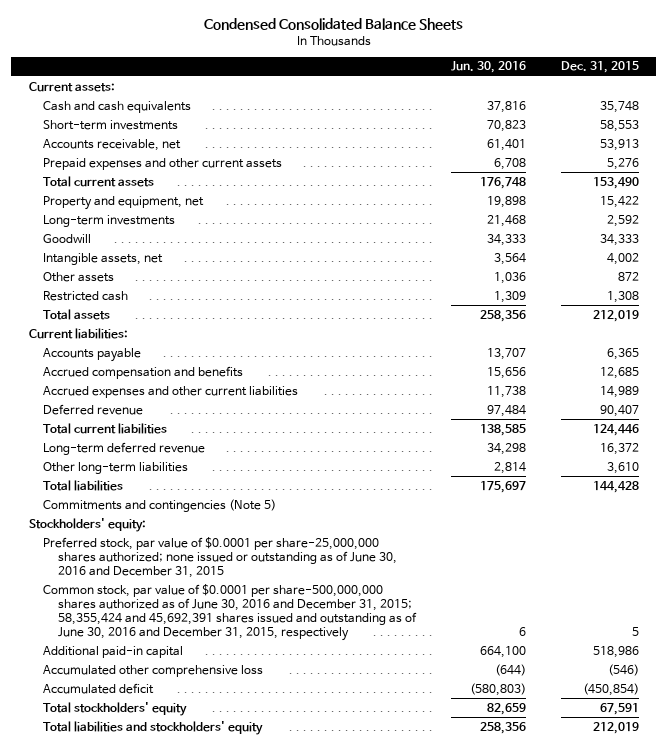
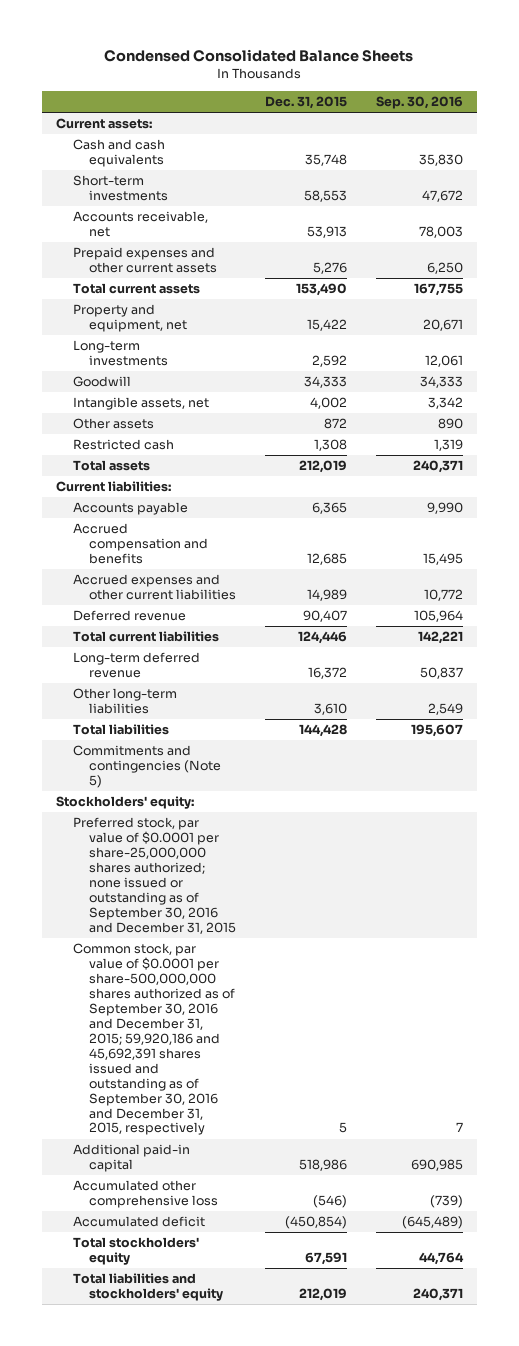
[450,61,526,74] Jun. 30, 2016 -> none
none -> [375,96,463,110] Sep. 30, 2016
[43,536,397,578] Preferred stock, par value of $0.0001 per share-25,000,000 shares authorized; none issued or outstanding as of June 30, 2016 and December 31, 2015 -> [72,817,236,934] Preferred stock, par value of $0.0001 per share-25,000,000 shares authorized; none issued or outstanding as of September 30, 2016 and December 31, 2015
[43,583,417,641] Common stock, par value of $0.0001 per share-500,000,000 shares authorized as of June 30, 2016 and December 31, 2015; 58,355,424 and 45,692,391 shares issued and outstanding as of June 30, 2016 and December 31, 2015, respectively -> [72,943,235,1136] Common stock, par value of $0.0001 per share-500,000,000 shares authorized as of September 30, 2016 and December 31, 2015; 59,920,186 and 45,692,391 shares issued and outstanding as of September 30, 2016 and December 31, 2015, respectively

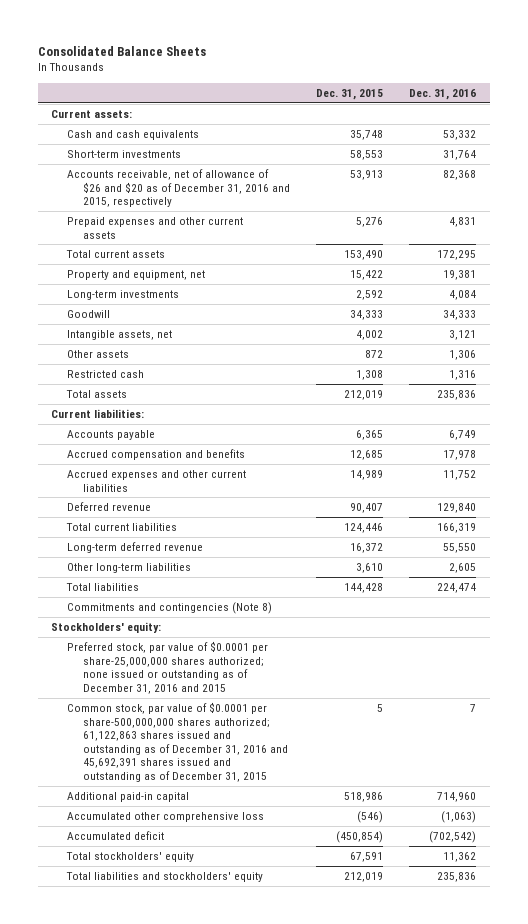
[104,49,414,63] Condensed Consolidated Balance Sheets -> [38,45,207,56] Consolidated Balance Sheets
[375,96,463,110] Sep. 30, 2016 -> none
none -> [409,89,477,101] Dec. 31, 2016
[72,211,208,238] Accounts receivable, net -> [67,169,291,208] Accounts receivable, net of allowance of $26 and $20 as of December 31, 2016 and 2015, respectively
[72,745,221,789] Commitments and contingencies (Note 5) -> [67,602,273,615] Commitments and contingencies (Note 8)
[72,817,236,934] Preferred stock, par value of $0.0001 per share-25,000,000 shares authorized; none issued or outstanding as of September 30, 2016 and December 31, 2015 -> [67,641,269,694] Preferred stock, par value of $0.0001 per share-25,000,000 shares authorized; none issued or outstanding as of December 31, 2016 and 2015
[72,943,235,1136] Common stock, par value of $0.0001 per share-500,000,000 shares authorized as of September 30, 2016 and December 31, 2015; 59,920,186 and 45,692,391 shares issued and outstanding as of September 30, 2016 and December 31, 2015, respectively -> [67,702,289,782] Common stock, par value of $0.0001 per share-500,000,000 shares authorized; 61,122,863 shares issued and outstanding as of December 31, 2016 and 45,692,391 shares issued and outstanding as of December 31, 2015

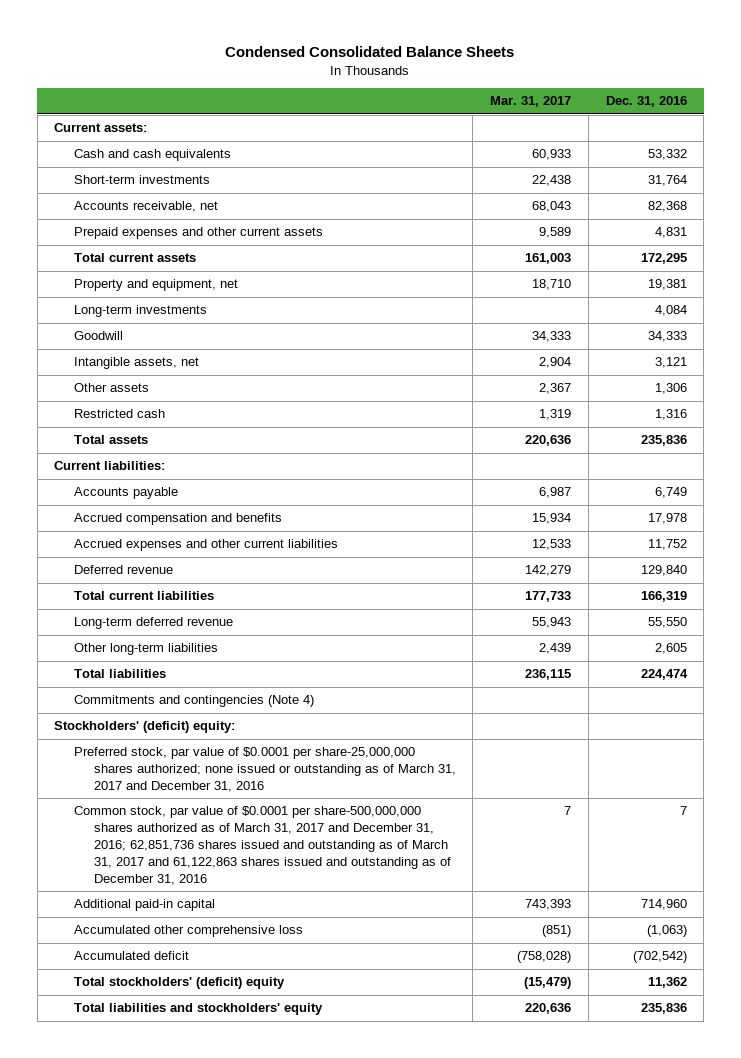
[38,45,207,56] Consolidated Balance Sheets -> [225,46,515,58] Condensed Consolidated Balance Sheets
[316,89,384,101] Dec. 31, 2015 -> none
none -> [490,96,572,108] Mar. 31, 2017
[67,169,291,208] Accounts receivable, net of allowance of $26 and $20 as of December 31, 2016 and 2015, respectively -> [73,201,218,213] Accounts receivable, net
[67,602,273,615] Commitments and contingencies (Note 8) -> [73,695,314,708] Commitments and contingencies (Note 4)
[51,622,162,634] Stockholders' equity: -> [54,721,236,734] Stockholders' (deficit) equity:
[67,641,269,694] Preferred stock, par value of $0.0001 per share-25,000,000 shares authorized; none issued or outstanding as of December 31, 2016 and 2015 -> [73,747,456,793] Preferred stock, par value of $0.0001 per share-25,000,000 shares authorized; none issued or outstanding as of March 31, 2017 and December 31, 2016
[67,702,289,782] Common stock, par value of $0.0001 per share-500,000,000 shares authorized; 61,122,863 shares issued and outstanding as of December 31, 2016 and 45,692,391 shares issued and outstanding as of December 31, 2015 -> [73,806,451,885] Common stock, par value of $0.0001 per share-500,000,000 shares authorized as of March 31, 2017 and December 31, 2016; 62,851,736 shares issued and outstanding as of March 31, 2017 and 61,122,863 shares issued and outstanding as of December 31, 2016
[66,852,195,863] Total stockholders' equity -> [73,977,285,990] Total stockholders' (deficit) equity

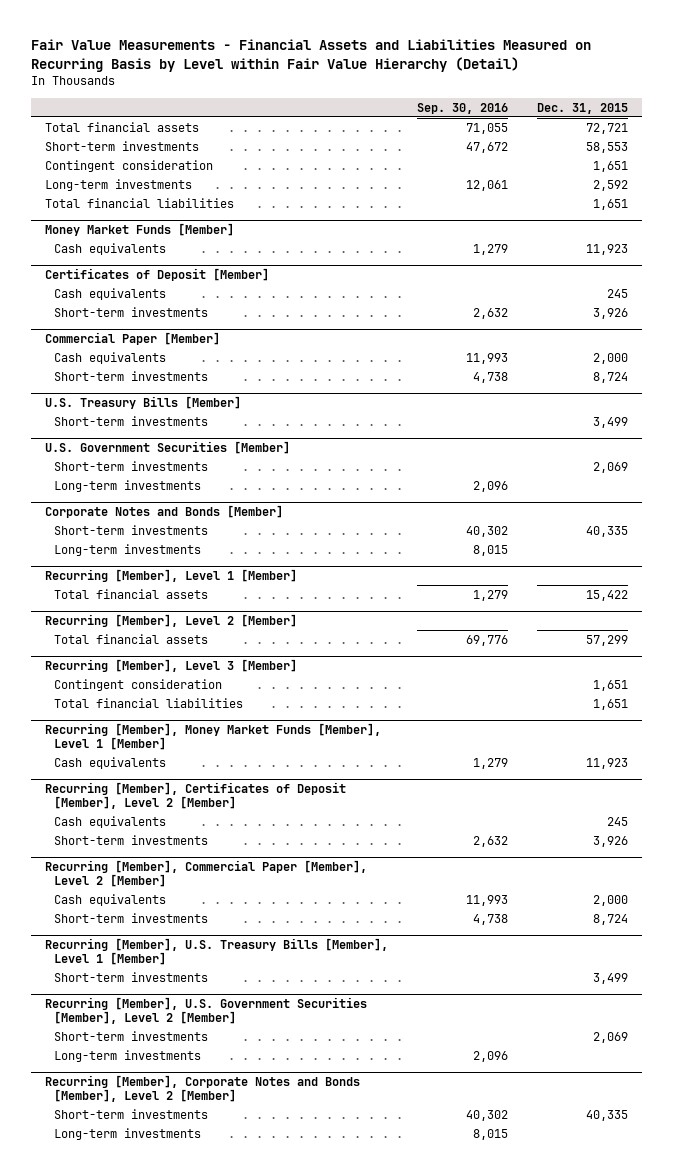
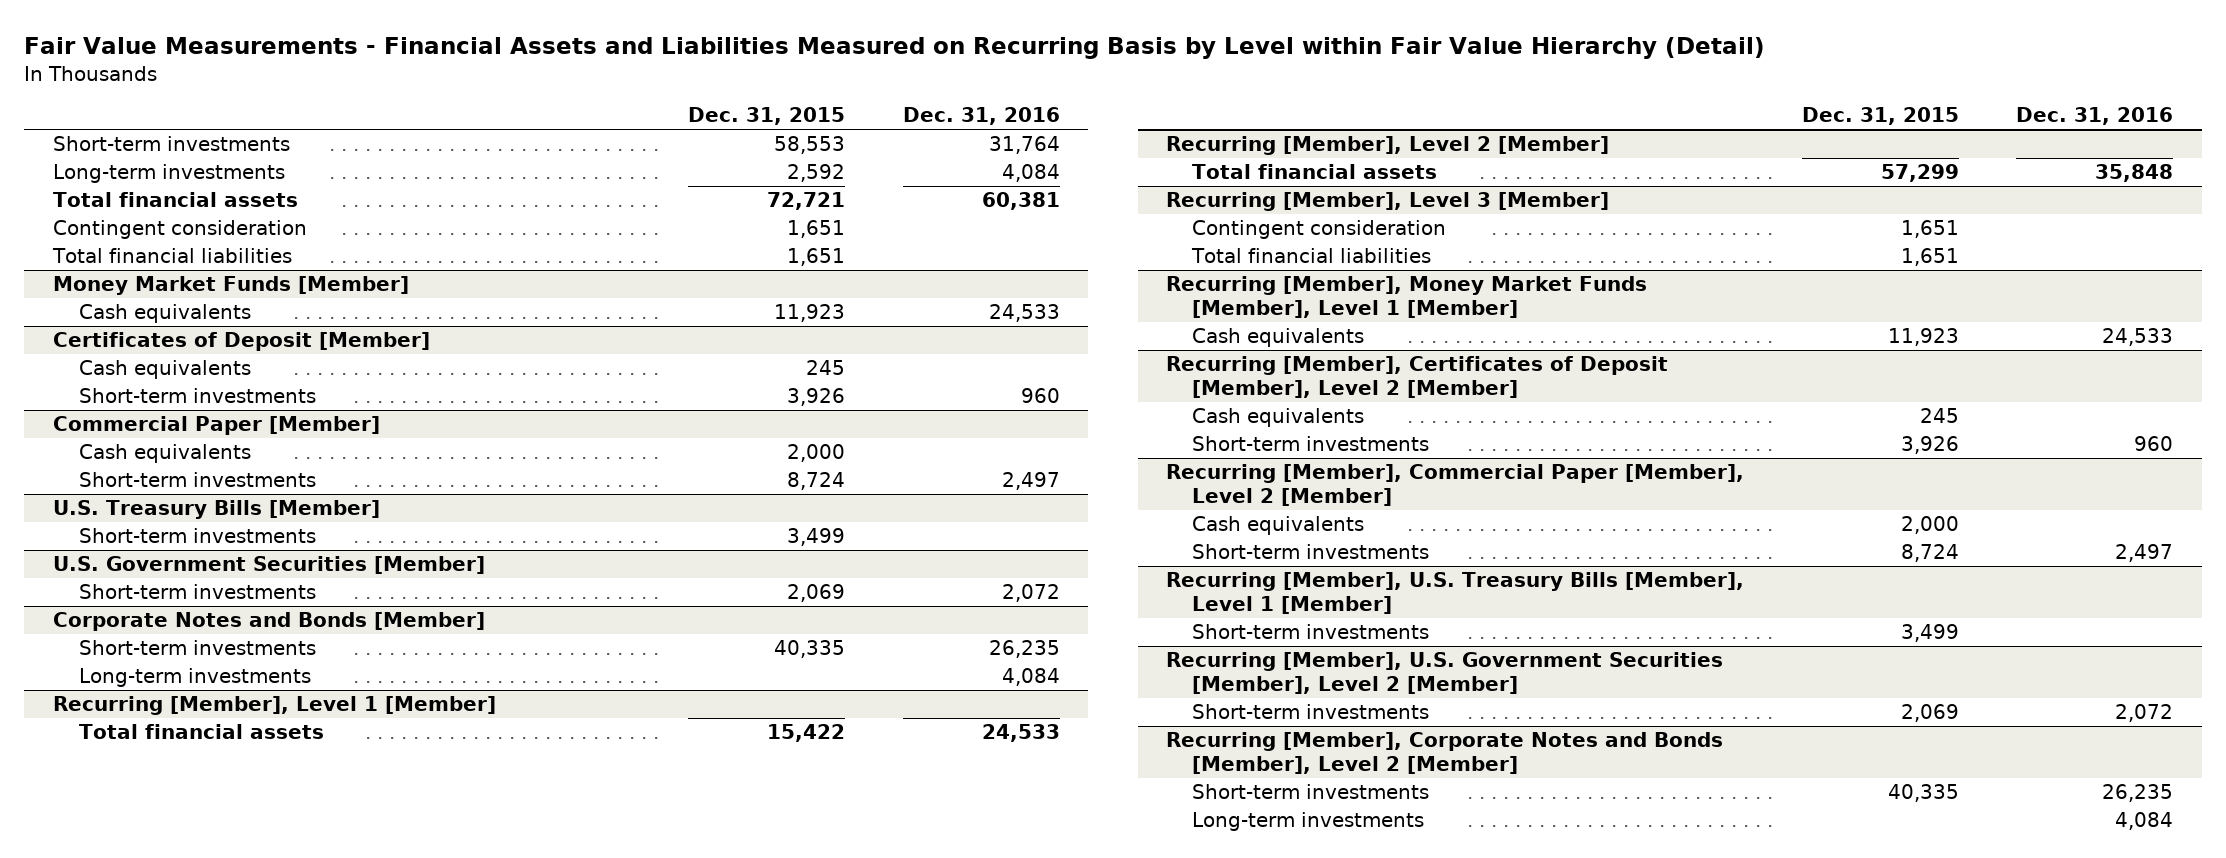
[417,102,509,114] Sep. 30, 2016 -> none
none -> [902,107,1060,126] Dec. 31, 2016
[45,121,200,132] Total financial assets -> [52,192,298,208] Total financial assets
[45,159,214,172] Contingent consideration -> [52,220,307,240] Contingent consideration
[54,479,202,492] Long-term investments -> none
[54,1049,202,1062] Long-term investments -> none

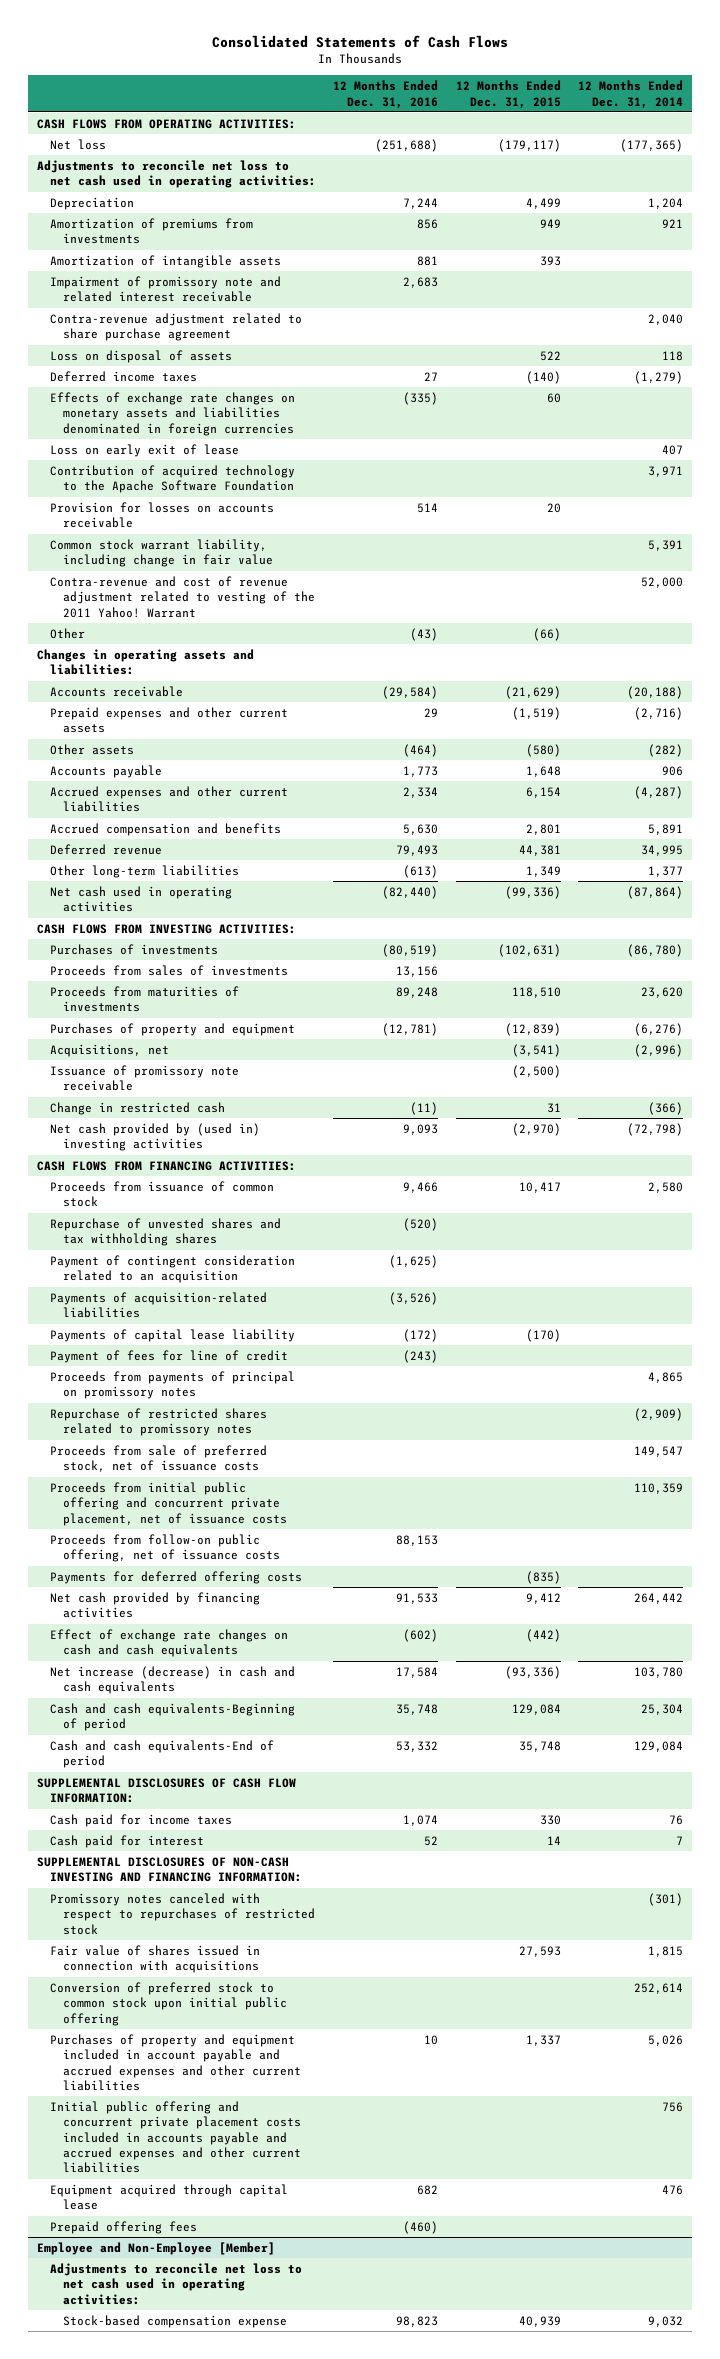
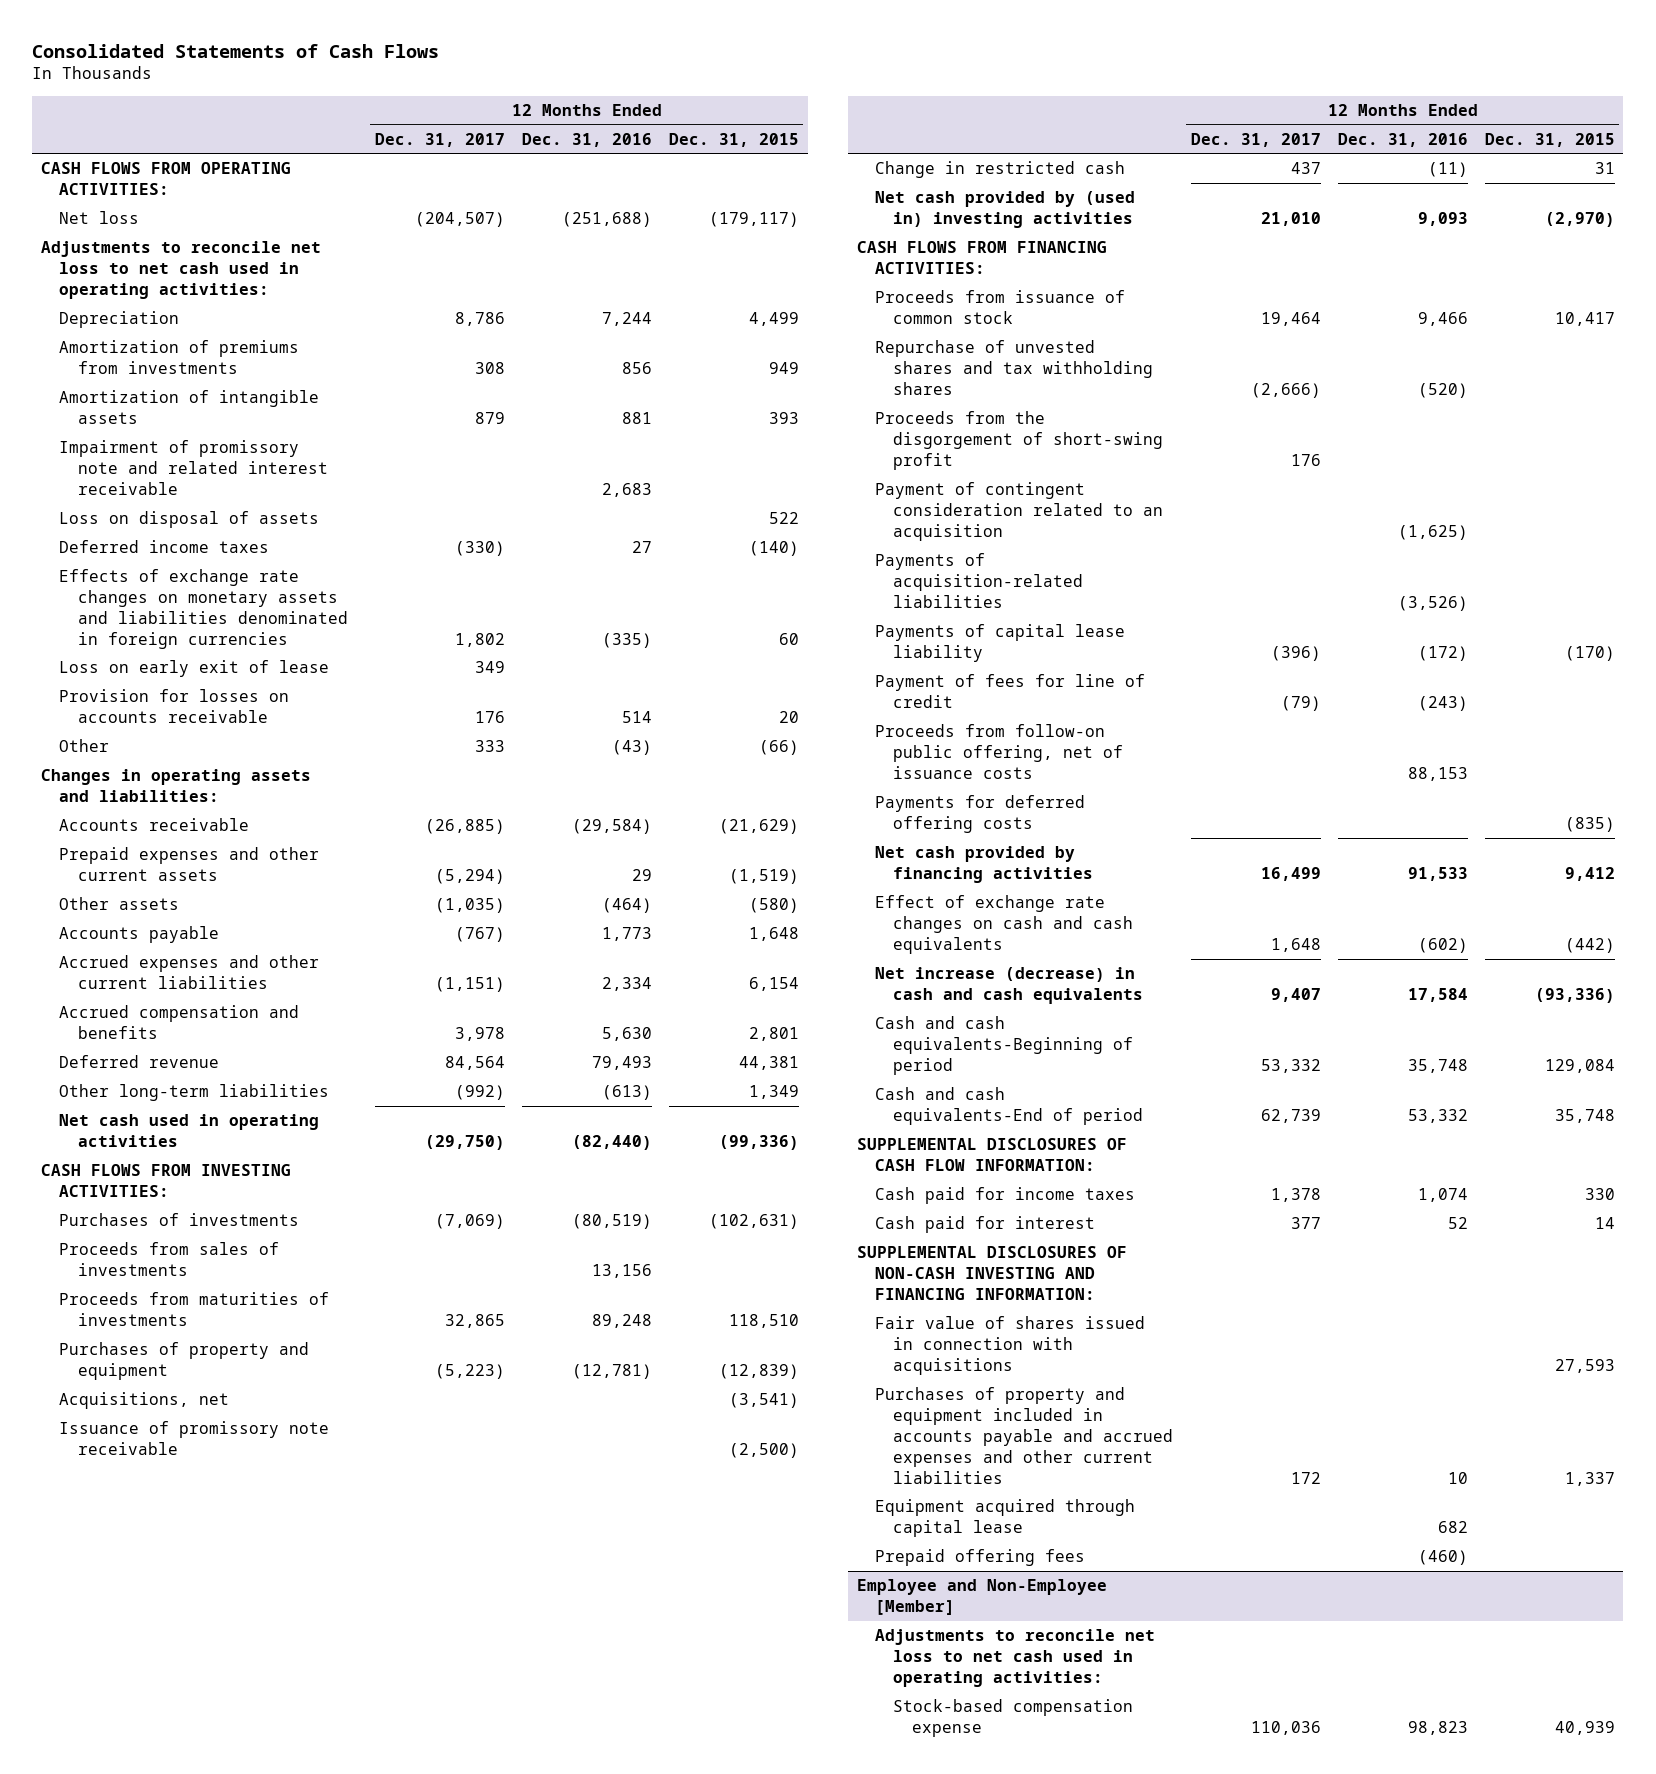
[578,80,684,109] 12 Months Ended Dec. 31, 2014 -> none
none -> [374,132,505,147] Dec. 31, 2017
[49,312,302,342] Contra-revenue adjustment related to share purchase agreement -> none
[49,464,295,494] Contribution of acquired technology to the Apache Software Foundation -> none
[49,538,273,568] Common stock warrant liability, including change in fair value -> none
[49,575,315,618] Contra-revenue and cost of revenue adjustment related to vesting of the 2011 Yahoo! Warrant -> none
none -> [875,411,1164,471] Proceeds from the disgorgement of short-swing profit
[49,1370,295,1400] Proceeds from payments of principal on promissory notes -> none
[49,1407,267,1437] Repurchase of restricted shares related to promissory notes -> none
[49,1444,267,1473] Proceeds from sale of preferred stock, net of issuance costs -> none
[49,1481,287,1526] Proceeds from initial public offering and concurrent private placement, net of issuance costs -> none
[49,1892,315,1935] Promissory notes canceled with respect to repurchases of restricted stock -> none
[49,1981,287,2026] Conversion of preferred stock to common stock upon initial public offering -> none
[49,2100,301,2174] Initial public offering and concurrent private placement costs included in accounts payable and accrued expenses and other current liabilities -> none
[49,2033,301,2092] Purchases of property and equipment included in account payable and accrued expenses and other current liabilities -> [875,1387,1174,1484] Purchases of property and equipment included in accounts payable and accrued expenses and other current liabilities

